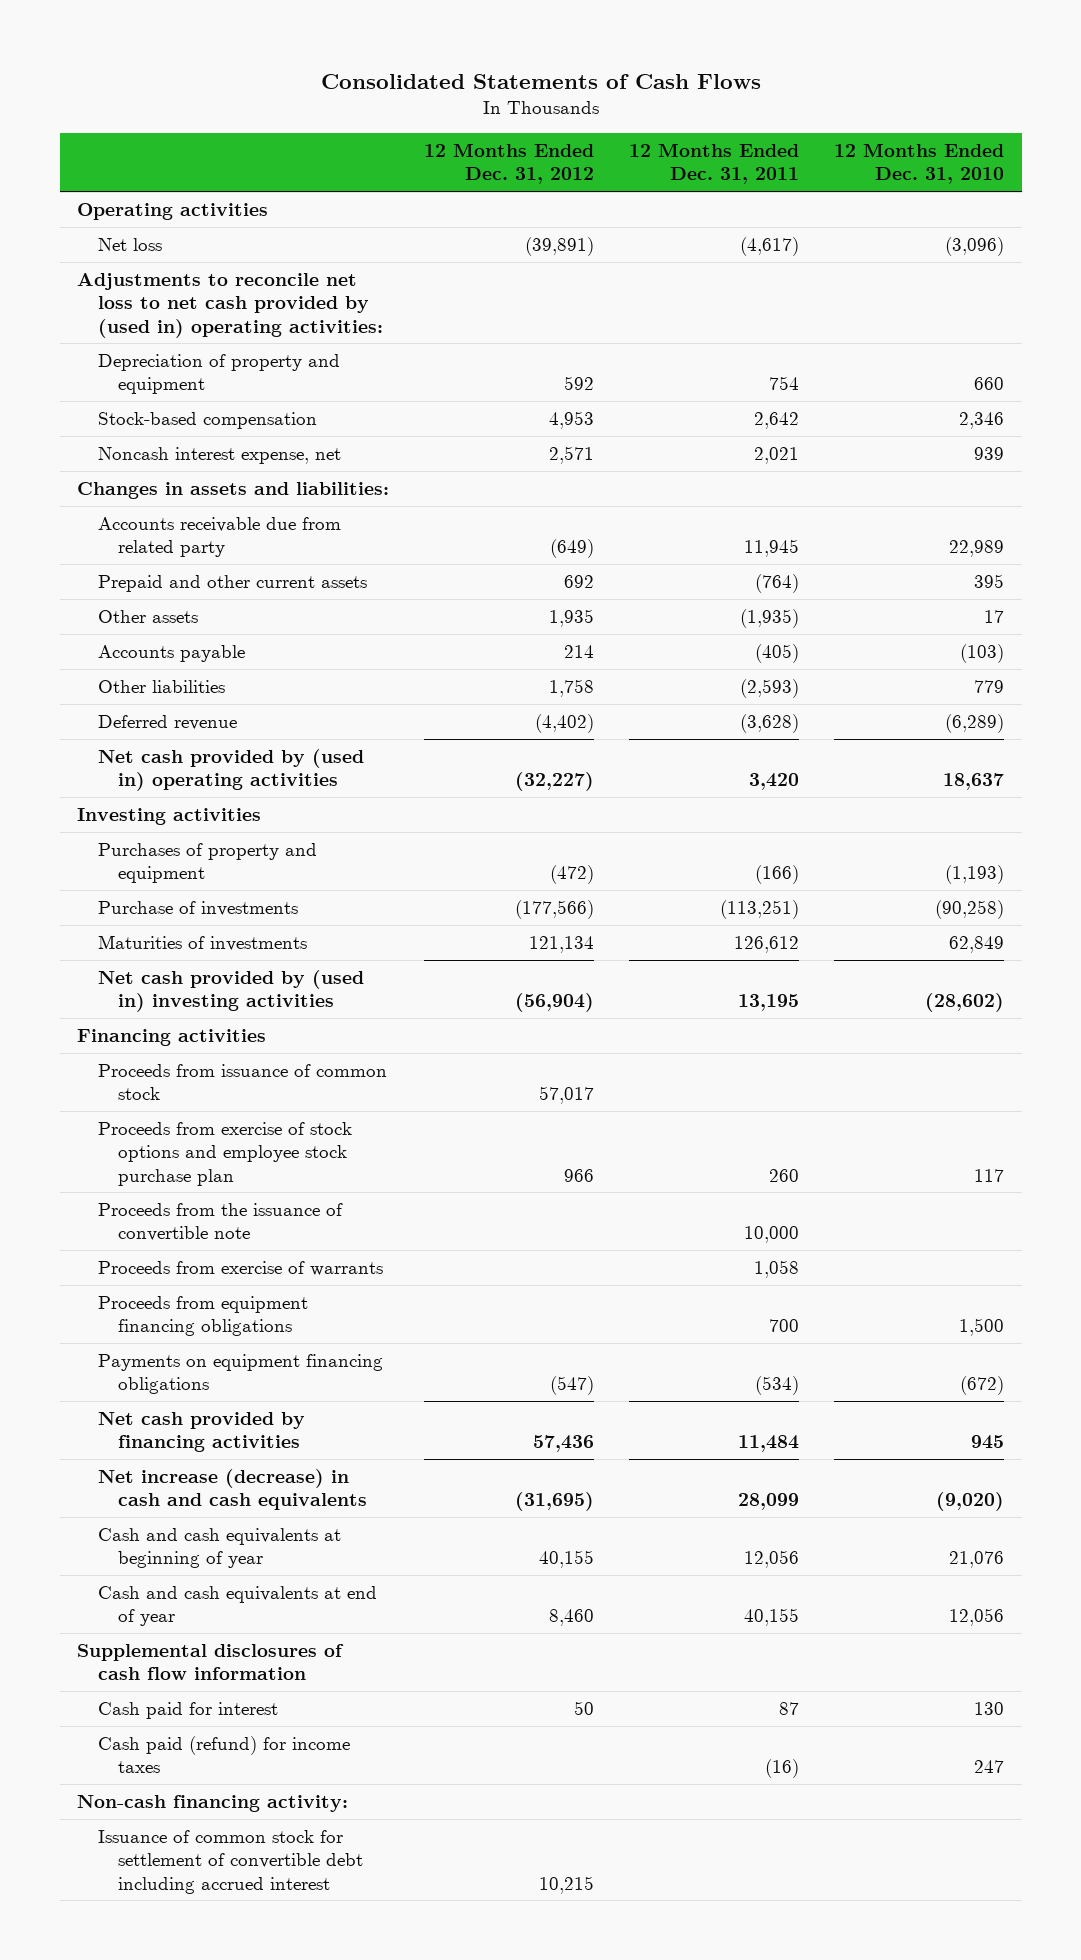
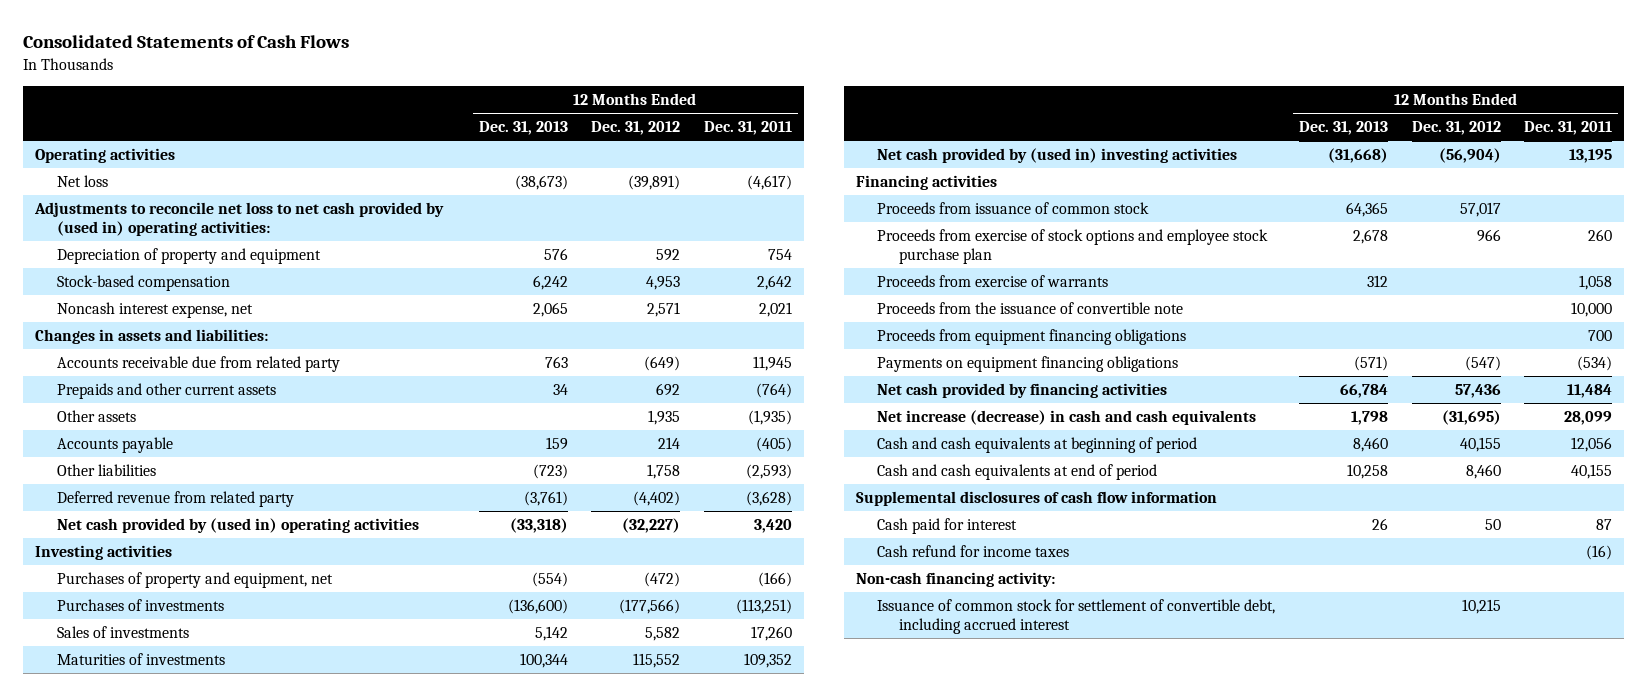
[834,143,1005,185] 12 Months Ended Dec. 31, 2010 -> none
none -> [478,121,568,136] Dec. 31, 2013
[97,574,367,592] Prepaid and other current assets -> [56,383,276,400] Prepaids and other current assets
[97,714,237,730] Deferred revenue -> [56,491,294,508] Deferred revenue from related party
[97,842,317,884] Purchases of property and equipment -> [56,572,333,589] Purchases of property and equipment, net
[97,900,298,916] Purchase of investments -> [56,599,224,612] Purchases of investments
none -> [56,626,189,639] Sales of investments
[529,935,595,953] 121,134 -> [633,653,681,669] 115,552
[734,935,800,953] 126,612 -> [743,653,792,669] 109,352
[97,1202,343,1242] Proceeds from the issuance of convertible note -> [877,302,1184,315] Proceeds from the issuance of convertible note
[97,1527,341,1569] Cash and cash equivalents at beginning of year -> [877,437,1198,454] Cash and cash equivalents at beginning of period
[97,1585,377,1627] Cash and cash equivalents at end of year -> [877,464,1158,481] Cash and cash equivalents at end of period
[97,1735,350,1774] Cash paid (refund) for income taxes -> [877,545,1070,558] Cash refund for income taxes
[97,1829,363,1894] Issuance of common stock for settlement of convertible debt including accrued interest -> [877,599,1276,635] Issuance of common stock for settlement of convertible debt, including accrued interest

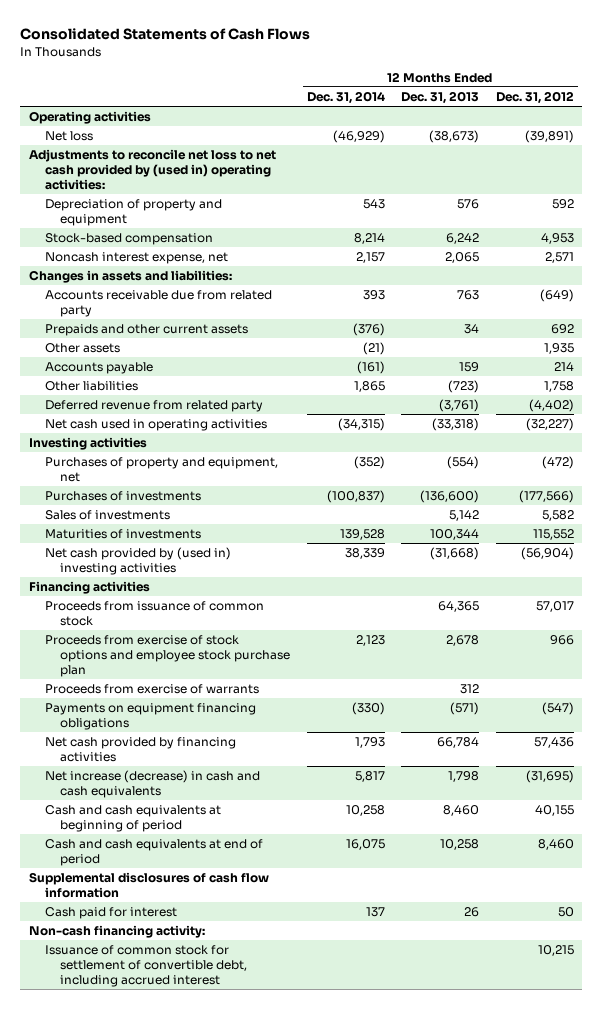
[703,121,792,136] Dec. 31, 2011 -> none
none -> [306,90,385,104] Dec. 31, 2014
[56,518,419,534] Net cash provided by (used in) operating activities -> [44,418,267,431] Net cash used in operating activities
[877,302,1184,315] Proceeds from the issuance of convertible note -> none
[877,329,1187,346] Proceeds from equipment financing obligations -> none
[877,545,1070,558] Cash refund for income taxes -> none

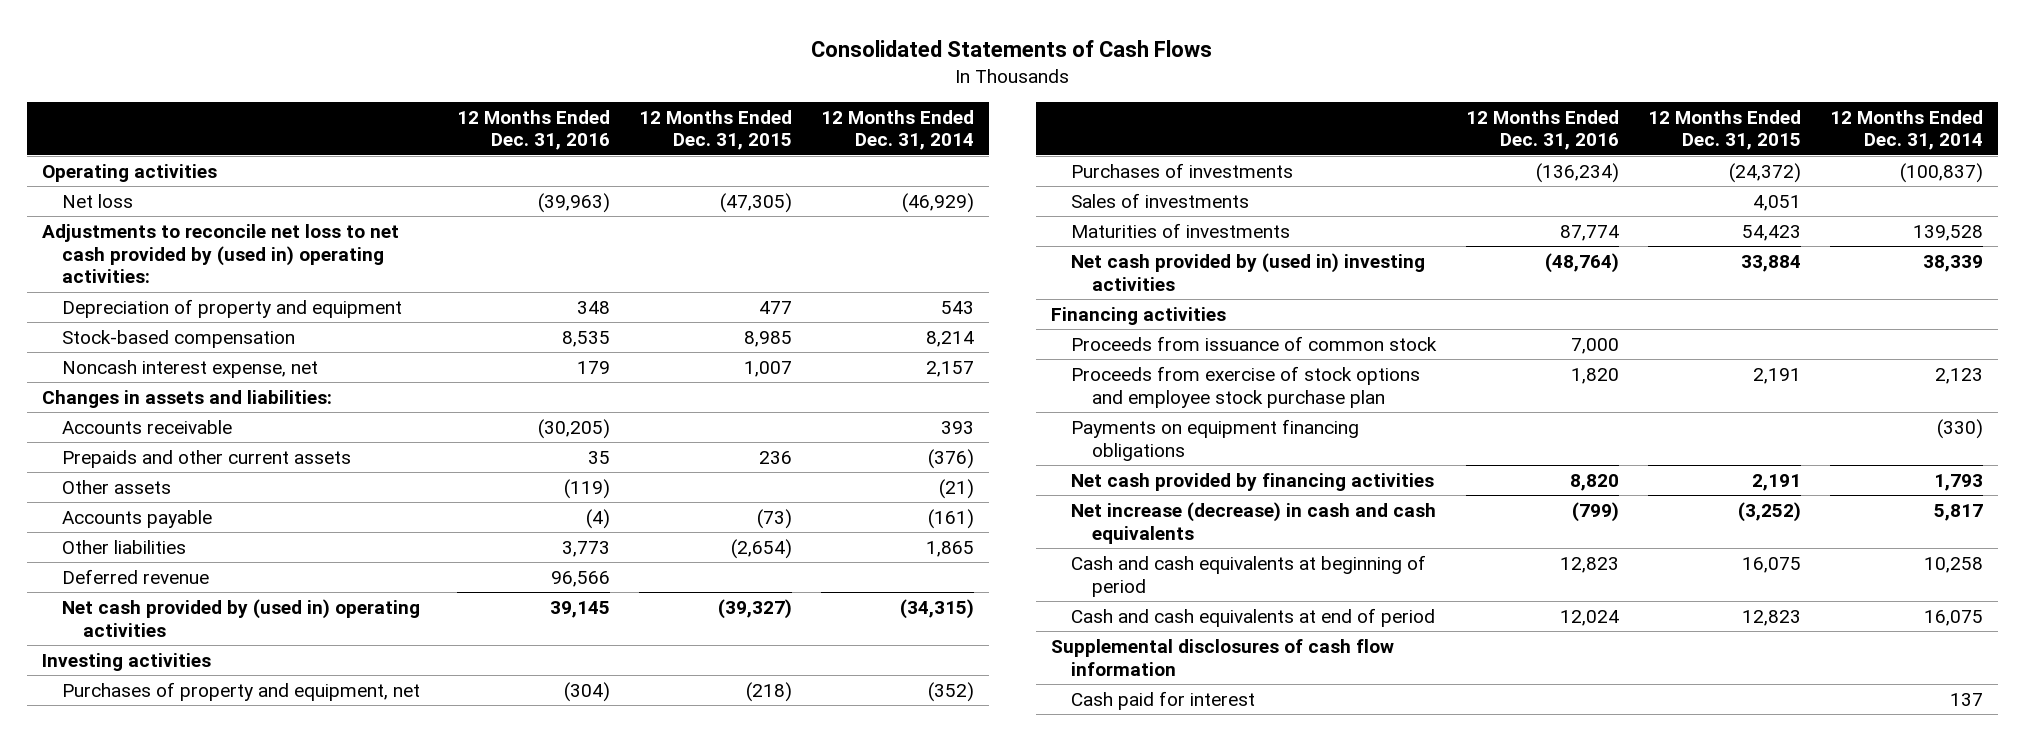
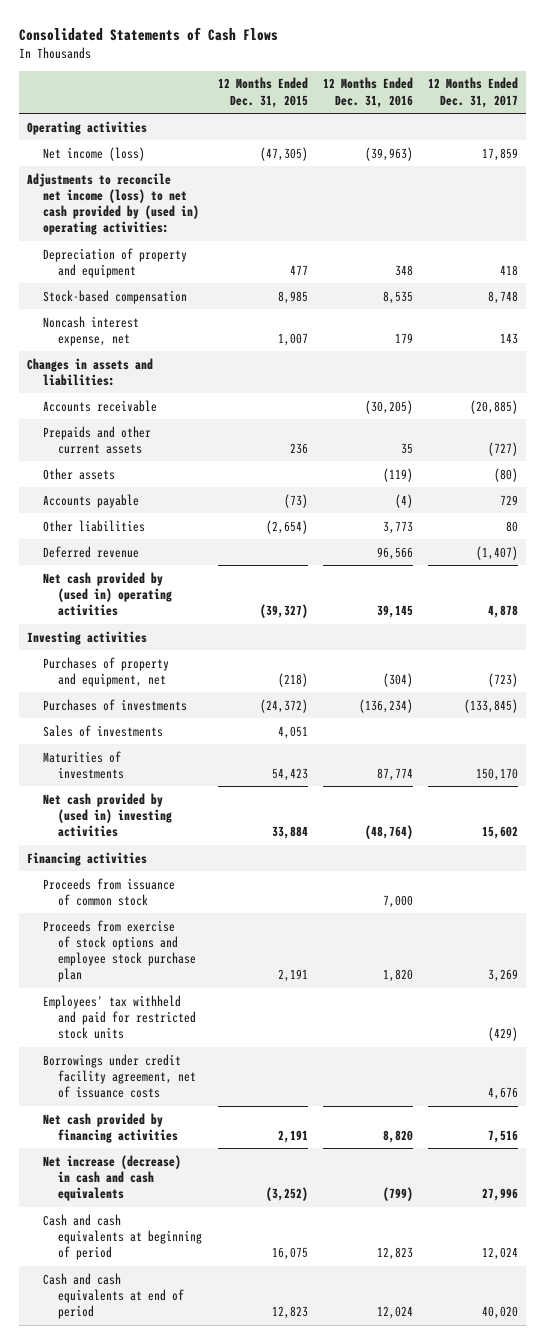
[821,109,975,151] 12 Months Ended Dec. 31, 2014 -> none
none -> [428,77,519,108] 12 Months Ended Dec. 31, 2017
[62,193,134,208] Net loss -> [42,146,145,161] Net income (loss)
[41,223,399,284] Adjustments to reconcile net loss to net cash provided by (used in) operating activities: -> [26,172,199,236] Adjustments to reconcile net income (loss) to net cash provided by (used in) operating activities:
[1071,418,1360,461] Payments on equipment financing obligations -> none
none -> [42,994,197,1039] Employees' tax withheld and paid for restricted stock units
none -> [42,1053,197,1098] Borrowings under credit facility agreement, net of issuance costs
[1050,638,1394,676] Supplemental disclosures of cash flow information -> none
[1071,690,1256,710] Cash paid for interest -> none

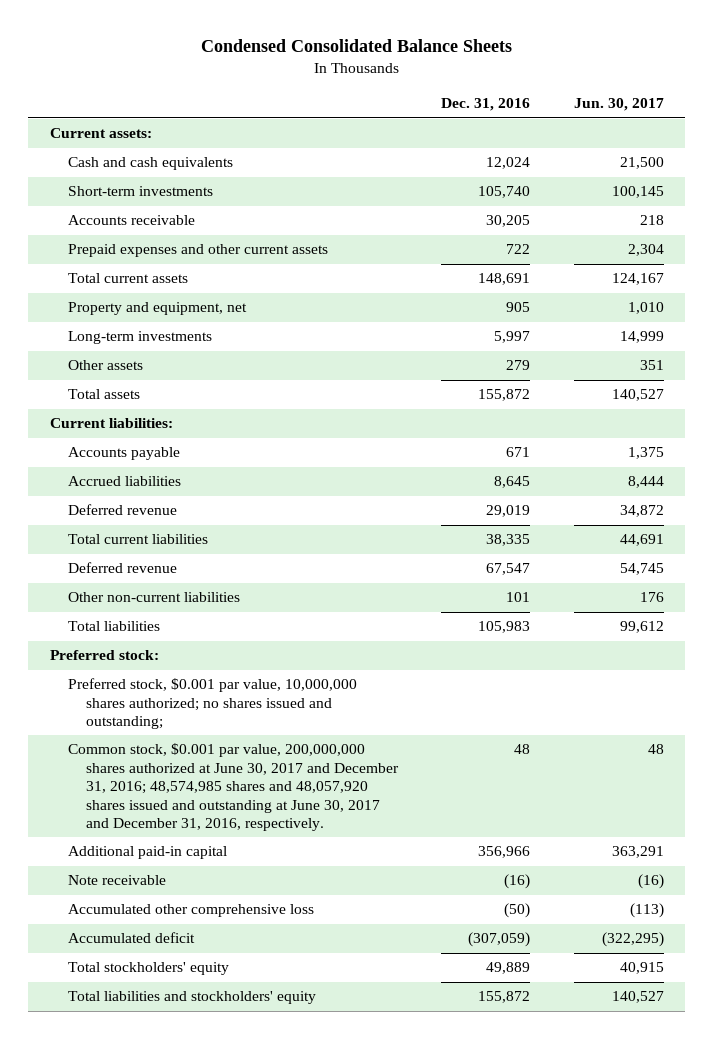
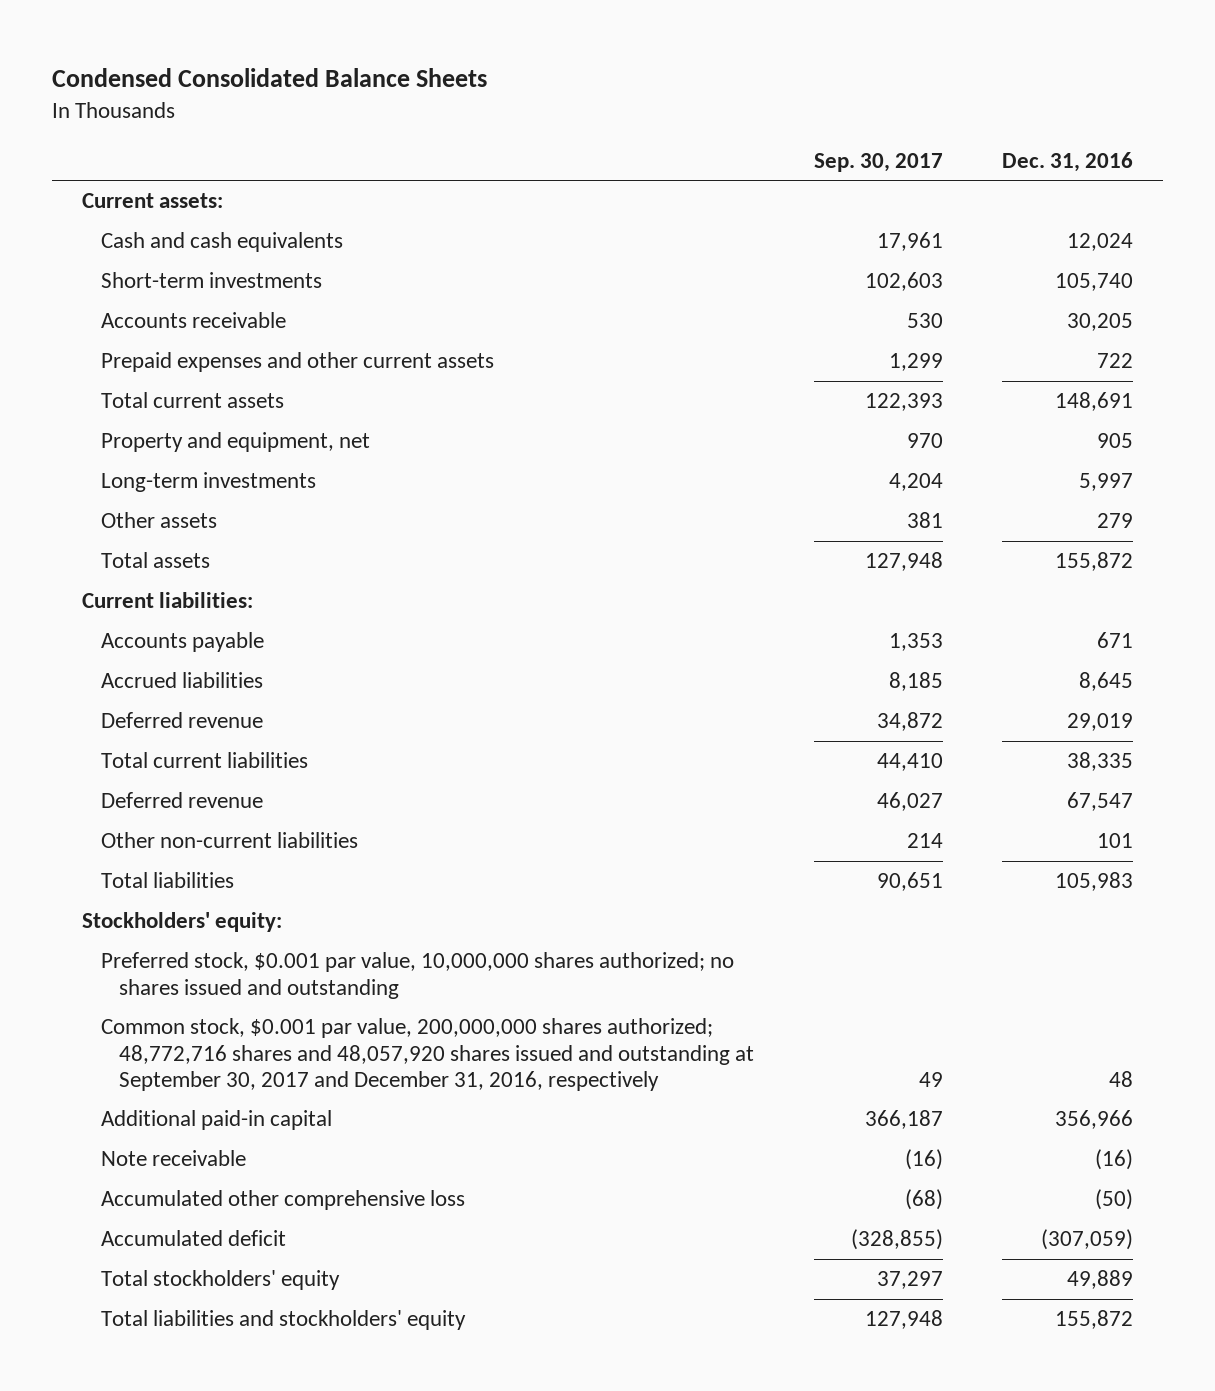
[573,98,664,112] Jun. 30, 2017 -> none
none -> [813,152,943,172] Sep. 30, 2017
[49,650,159,661] Preferred stock: -> none
none -> [81,912,282,933] Stockholders' equity:
[67,678,357,730] Preferred stock, $0.001 par value, 10,000,000 shares authorized; no shares issued and outstanding; -> [100,952,734,999] Preferred stock, $0.001 par value, 10,000,000 shares authorized; no shares issued and outstanding
[67,743,399,831] Common stock, $0.001 par value, 200,000,000 shares authorized at June 30, 2017 and December 31, 2016; 48,574,985 shares and 48,057,920 shares issued and outstanding at June 30, 2017 and December 31, 2016, respectively. -> [100,1018,755,1091] Common stock, $0.001 par value, 200,000,000 shares authorized; 48,772,716 shares and 48,057,920 shares issued and outstanding at September 30, 2017 and December 31, 2016, respectively

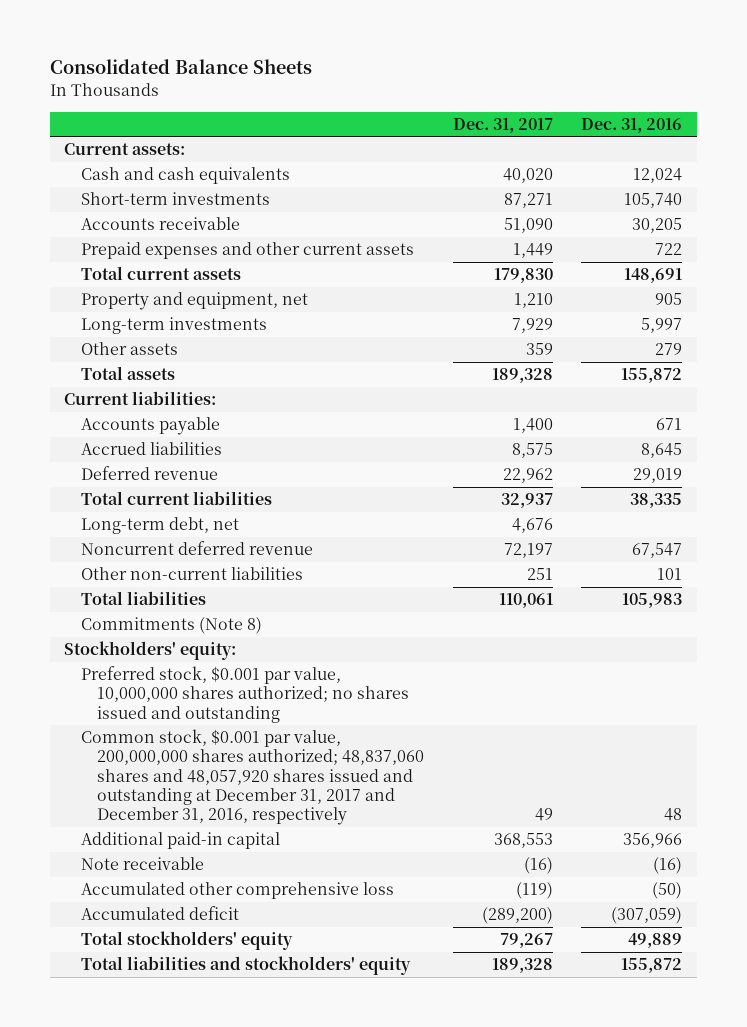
[52,68,488,88] Condensed Consolidated Balance Sheets -> [49,59,312,75] Consolidated Balance Sheets
[813,152,943,172] Sep. 30, 2017 -> none
none -> [452,117,553,133] Dec. 31, 2017
none -> [80,517,239,535] Long-term debt, net
[100,792,263,809] Deferred revenue -> [80,541,313,556] Noncurrent deferred revenue
none -> [80,617,262,635] Commitments (Note 8)
[100,1018,755,1091] Common stock, $0.001 par value, 200,000,000 shares authorized; 48,772,716 shares and 48,057,920 shares issued and outstanding at September 30, 2017 and December 31, 2016, respectively -> [80,729,425,826] Common stock, $0.001 par value, 200,000,000 shares authorized; 48,837,060 shares and 48,057,920 shares issued and outstanding at December 31, 2017 and December 31, 2016, respectively

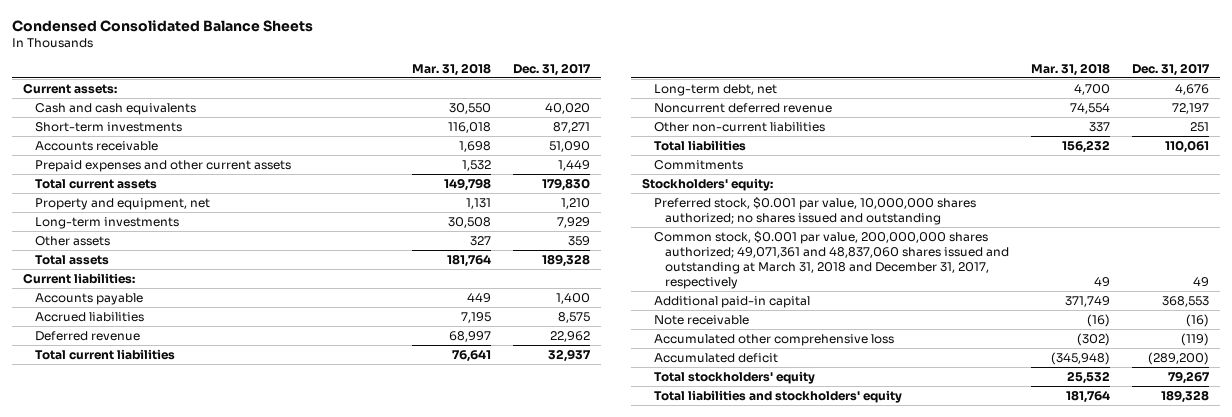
[49,59,312,75] Consolidated Balance Sheets -> [12,19,314,32] Condensed Consolidated Balance Sheets
[581,117,683,133] Dec. 31, 2016 -> none
none -> [411,63,491,77] Mar. 31, 2018
[80,617,262,635] Commitments (Note 8) -> [653,159,743,170] Commitments
[80,729,425,826] Common stock, $0.001 par value, 200,000,000 shares authorized; 48,837,060 shares and 48,057,920 shares issued and outstanding at December 31, 2017 and December 31, 2016, respectively -> [653,230,1010,290] Common stock, $0.001 par value, 200,000,000 shares authorized; 49,071,361 and 48,837,060 shares issued and outstanding at March 31, 2018 and December 31, 2017, respectively

